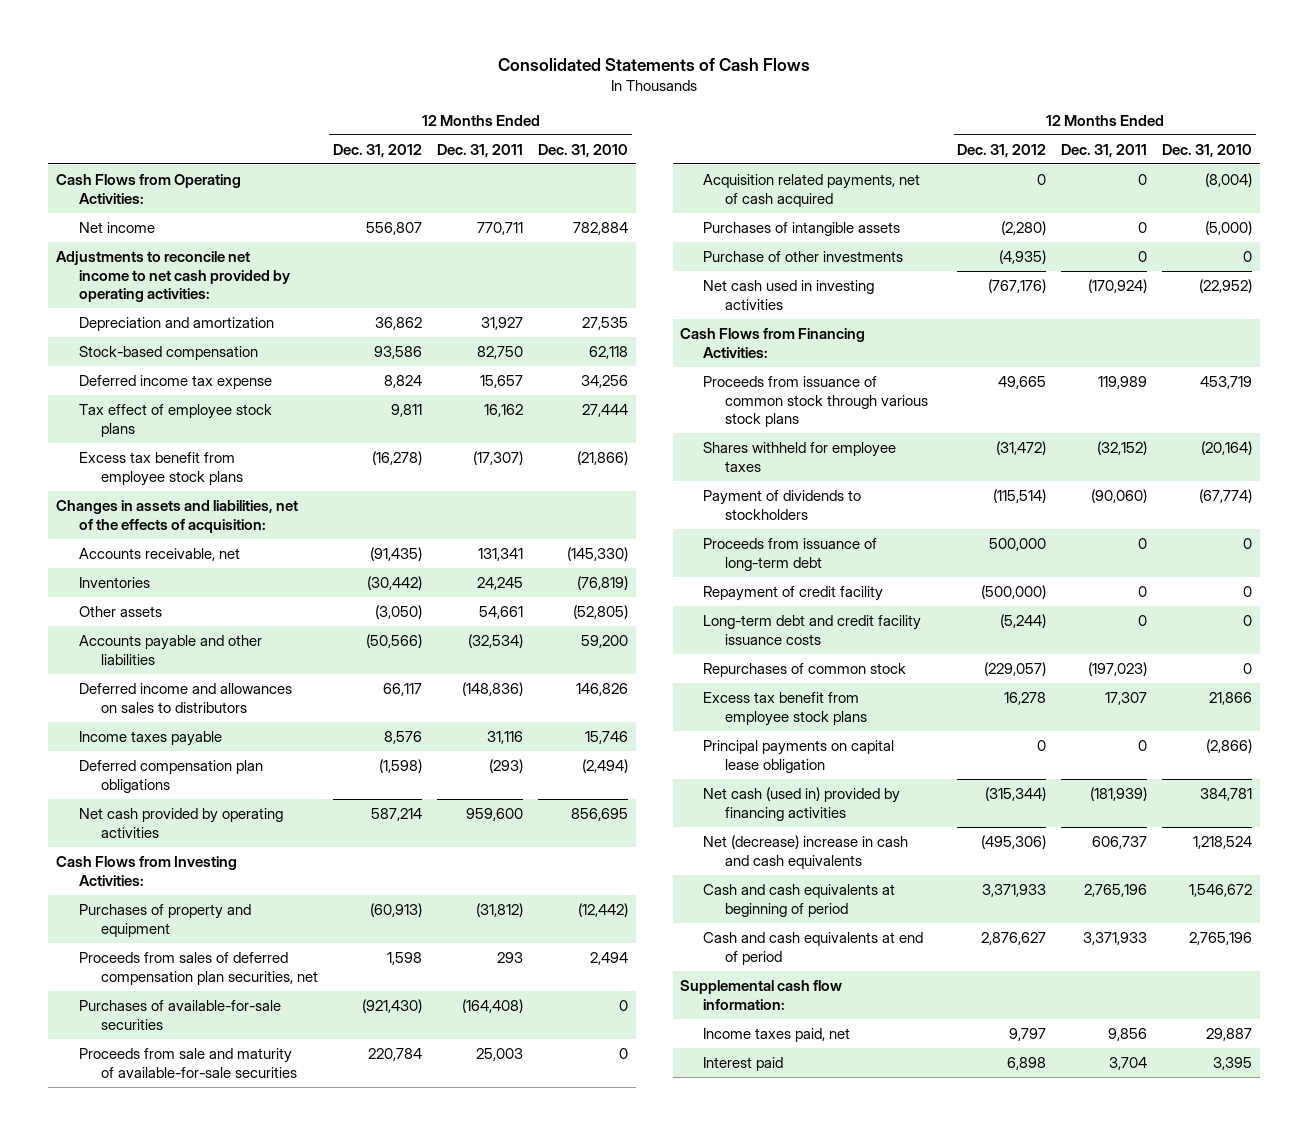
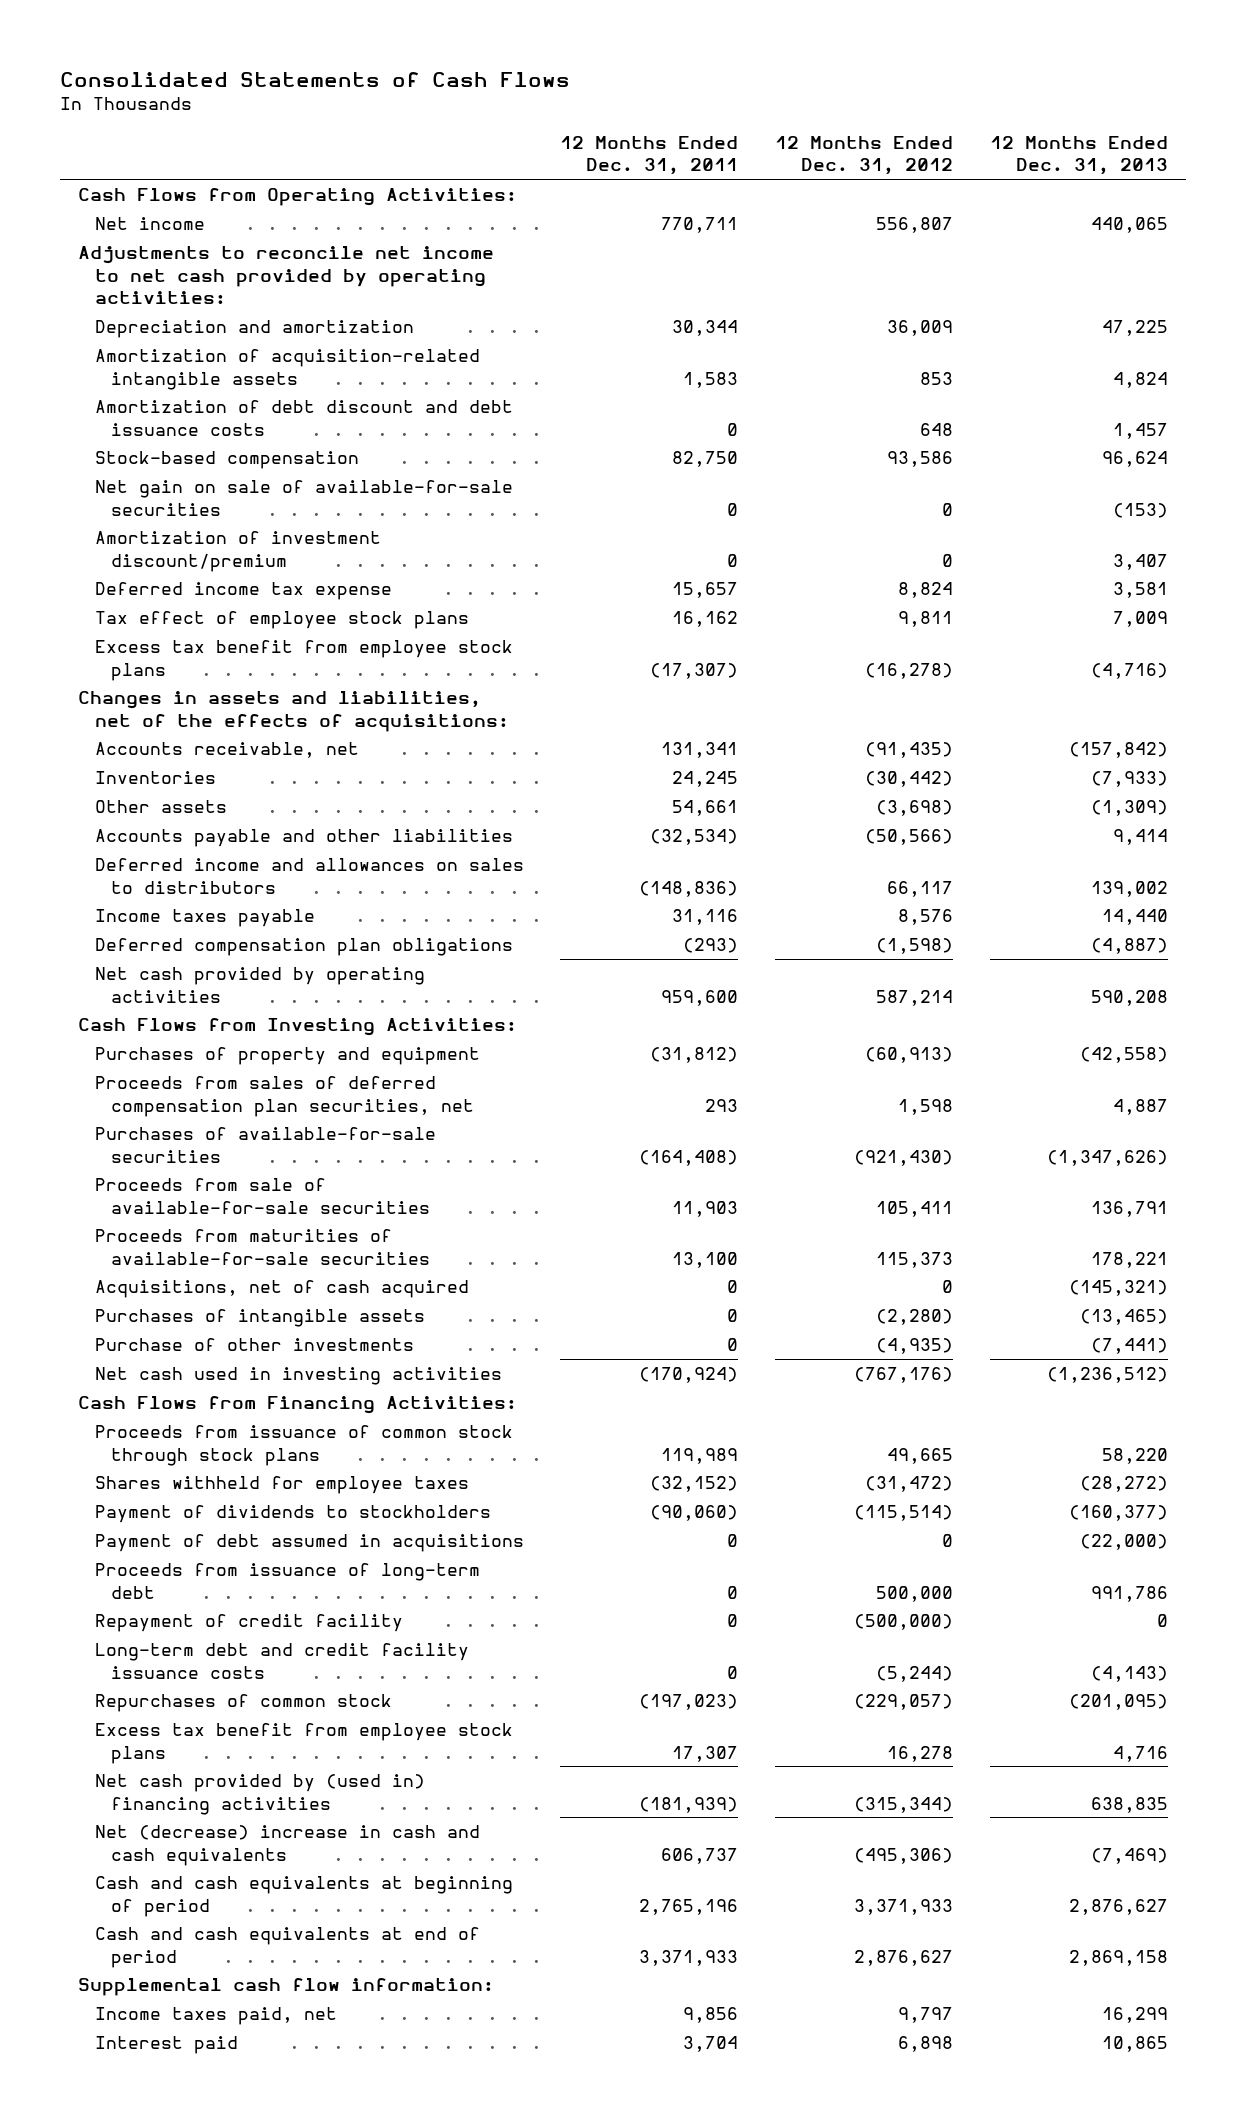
[538,143,629,157] Dec. 31, 2010 -> none
none -> [989,135,1168,176] 12 Months Ended Dec. 31, 2013
[375,316,423,330] 36,862 -> [886,320,953,337] 36,009
[481,316,524,330] 31,927 -> [672,320,739,337] 30,344
none -> [94,349,480,390] Amortization of acquisition-related intangible assets
none -> [94,400,513,436] Amortization of debt discount and debt issuance costs
none -> [94,480,513,516] Net gain on sale of available-for-sale securities
none -> [94,531,381,572] Amortization of investment discount/premium
[55,499,298,533] Changes in assets and liabilities, net of the effects of acquisition: -> [78,691,509,732] Changes in assets and liabilities, net of the effects of acquisitions:
[375,604,423,619] (3,050) -> [875,800,953,817] (3,698)
[78,1047,298,1078] Proceeds from sale and maturity of available-for-sale securities -> [94,1178,430,1214] Proceeds from sale of available-for-sale securities
[368,1047,423,1061] 220,784 -> [875,1200,953,1217] 105,411
[476,1047,524,1061] 25,003 -> [672,1200,739,1217] 11,903
none -> [94,1229,430,1265] Proceeds from maturities of available-for-sale securities
[702,173,920,207] Acquisition related payments, net of cash acquired -> [94,1280,469,1299] Acquisitions, net of cash acquired
[702,375,929,428] Proceeds from issuance of common stock through various stock plans -> [94,1425,513,1466] Proceeds from issuance of common stock through stock plans
none -> [94,1534,524,1553] Payment of debt assumed in acquisitions
[702,739,894,773] Principal payments on capital lease obligation -> none
[702,786,900,821] Net cash (used in) provided by financing activities -> [94,1774,425,1815] Net cash provided by (used in) financing activities

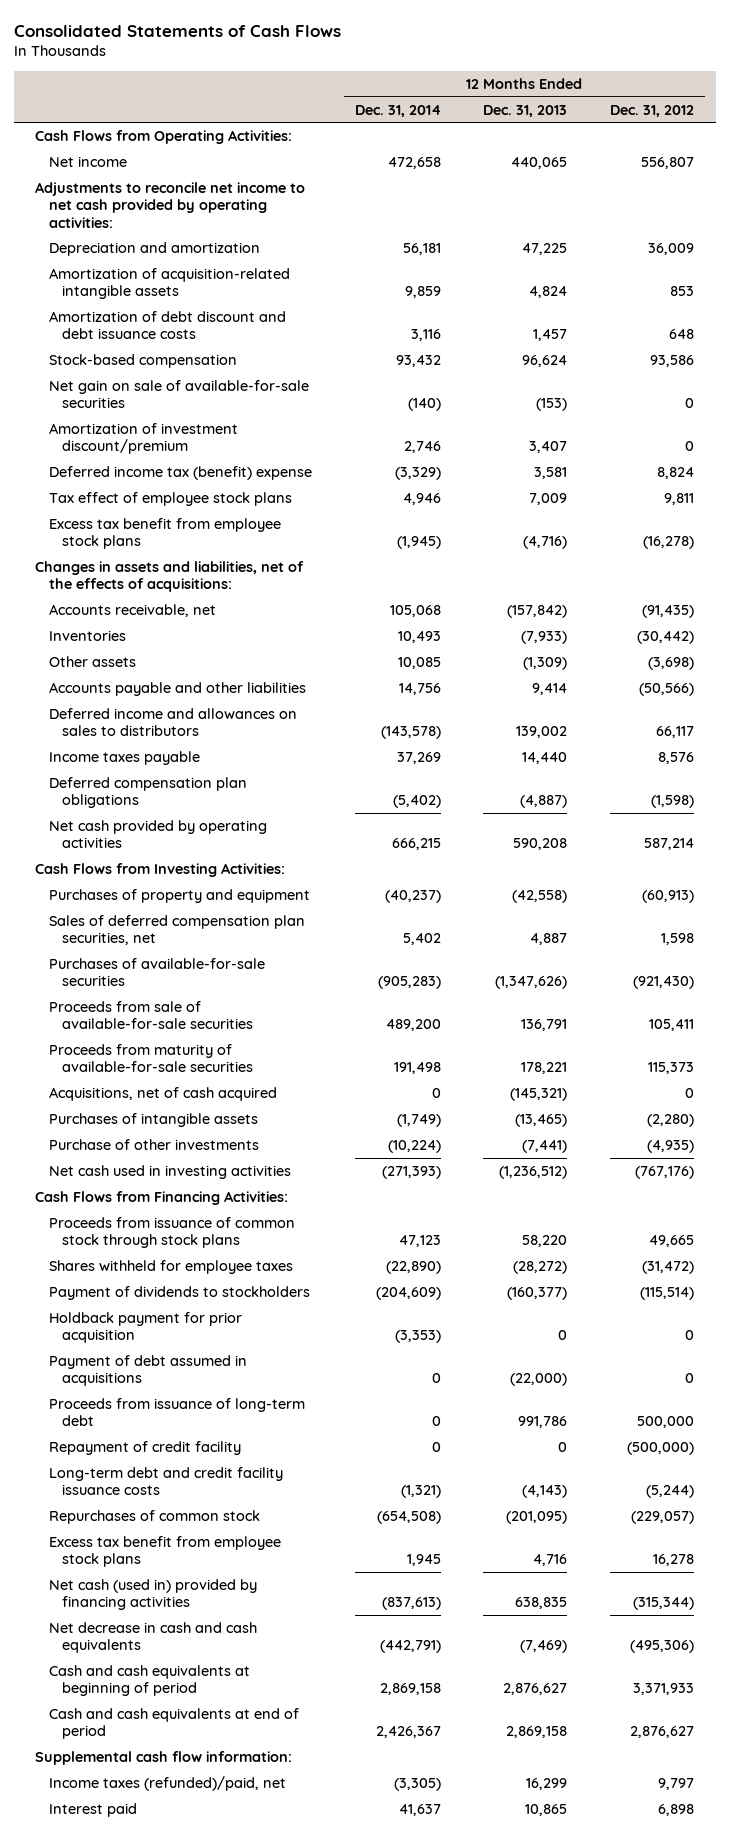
[560,135,739,176] 12 Months Ended Dec. 31, 2011 -> none
none -> [354,104,441,117] Dec. 31, 2014
[94,582,392,601] Deferred income tax expense -> [48,466,312,481] Deferred income tax (benefit) expense
[94,1076,474,1117] Proceeds from sales of deferred compensation plan securities, net -> [48,915,305,946] Sales of deferred compensation plan securities, net
[94,1229,430,1265] Proceeds from maturities of available-for-sale securities -> [48,1044,253,1073] Proceeds from maturity of available-for-sale securities
none -> [48,1312,242,1344] Holdback payment for prior acquisition
[94,1774,425,1815] Net cash provided by (used in) financing activities -> [48,1579,257,1611] Net cash (used in) provided by financing activities
[94,1825,480,1866] Net (decrease) increase in cash and cash equivalents -> [48,1622,257,1654] Net decrease in cash and cash equivalents
[94,2007,337,2026] Income taxes paid, net -> [48,1776,286,1792] Income taxes (refunded)/paid, net

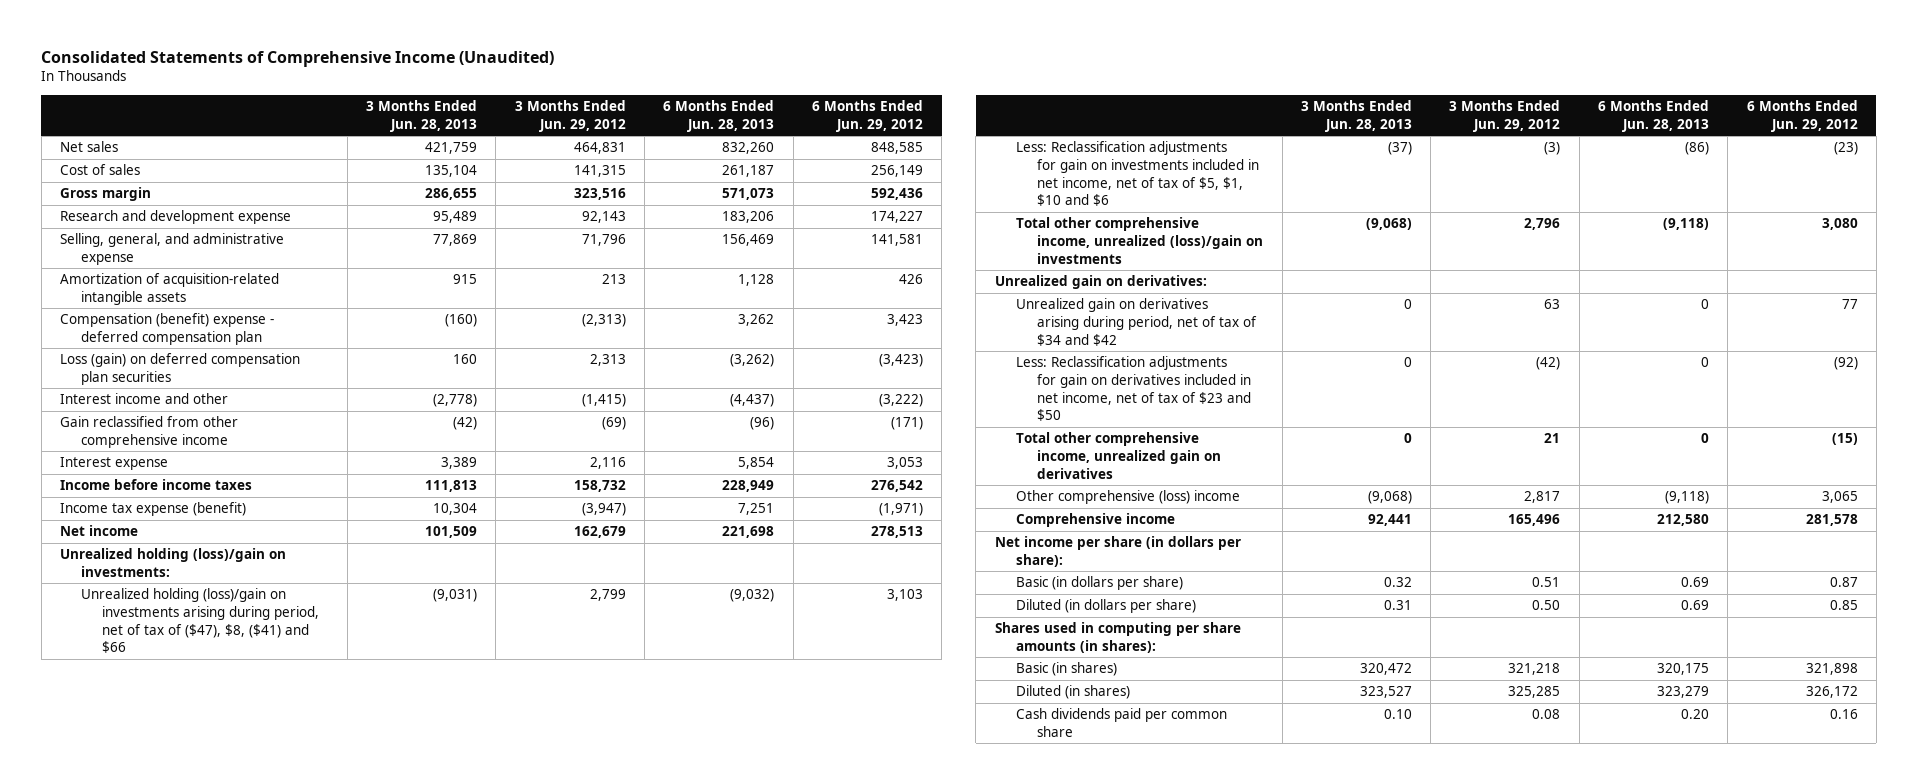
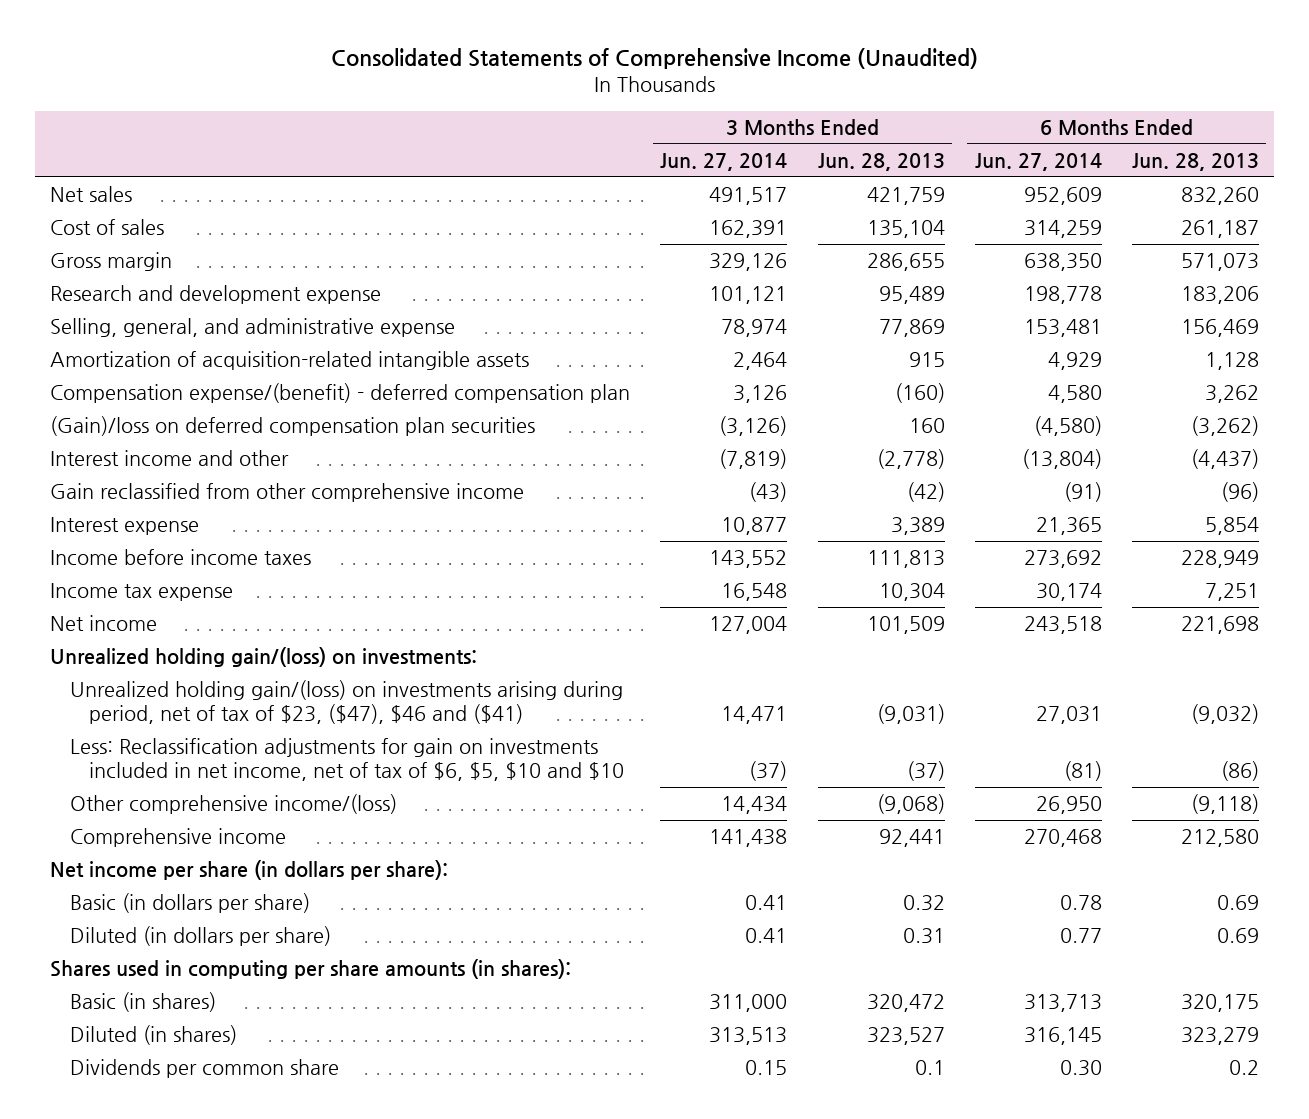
[514,100,626,132] 3 Months Ended Jun. 29, 2012 -> none
[811,100,923,132] 6 Months Ended Jun. 29, 2012 -> none
none -> [660,152,788,171] Jun. 27, 2014
none -> [974,152,1102,171] Jun. 27, 2014
[59,313,274,345] Compensation (benefit) expense - deferred compensation plan -> [50,383,631,404] Compensation expense/(benefit) - deferred compensation plan
[59,353,300,385] Loss (gain) on deferred compensation plan securities -> [50,416,536,437] (Gain)/loss on deferred compensation plan securities
[59,502,246,517] Income tax expense (benefit) -> [50,583,234,602] Income tax expense
[1015,217,1264,264] Total other comprehensive income, unrealized (loss)/gain on investments -> none
[994,275,1207,290] Unrealized gain on derivatives: -> none
[1015,298,1258,346] Unrealized gain on derivatives arising during period, net of tax of $34 and $42 -> none
[1015,356,1252,422] Less: Reclassification adjustments for gain on derivatives included in net income, net of tax of $23 and $50 -> none
[1015,432,1222,479] Total other comprehensive income, unrealized gain on derivatives -> none
[59,548,286,577] Unrealized holding (loss)/gain on investments: -> [50,647,478,668] Unrealized holding gain/(loss) on investments:
[81,588,320,654] Unrealized holding (loss)/gain on investments arising during period, net of tax of ($47), $8, ($41) and $66 -> [69,680,623,725] Unrealized holding gain/(loss) on investments arising during period, net of tax of $23, ($47), $46 and ($41)
[1015,141,1260,207] Less: Reclassification adjustments for gain on investments included in net income, net of tax of $5, $1, $10 and $6 -> [69,738,625,782] Less: Reclassification adjustments for gain on investments included in net income, net of tax of $6, $5, $10 and $10
[1015,490,1240,505] Other comprehensive (loss) income -> [69,794,397,815] Other comprehensive income/(loss)
[1015,708,1227,737] Cash dividends paid per common share -> [69,1059,339,1079] Dividends per common share
[1383,709,1412,720] 0.10 -> [914,1060,945,1076] 0.1
[1680,709,1709,720] 0.20 -> [1228,1060,1259,1076] 0.2

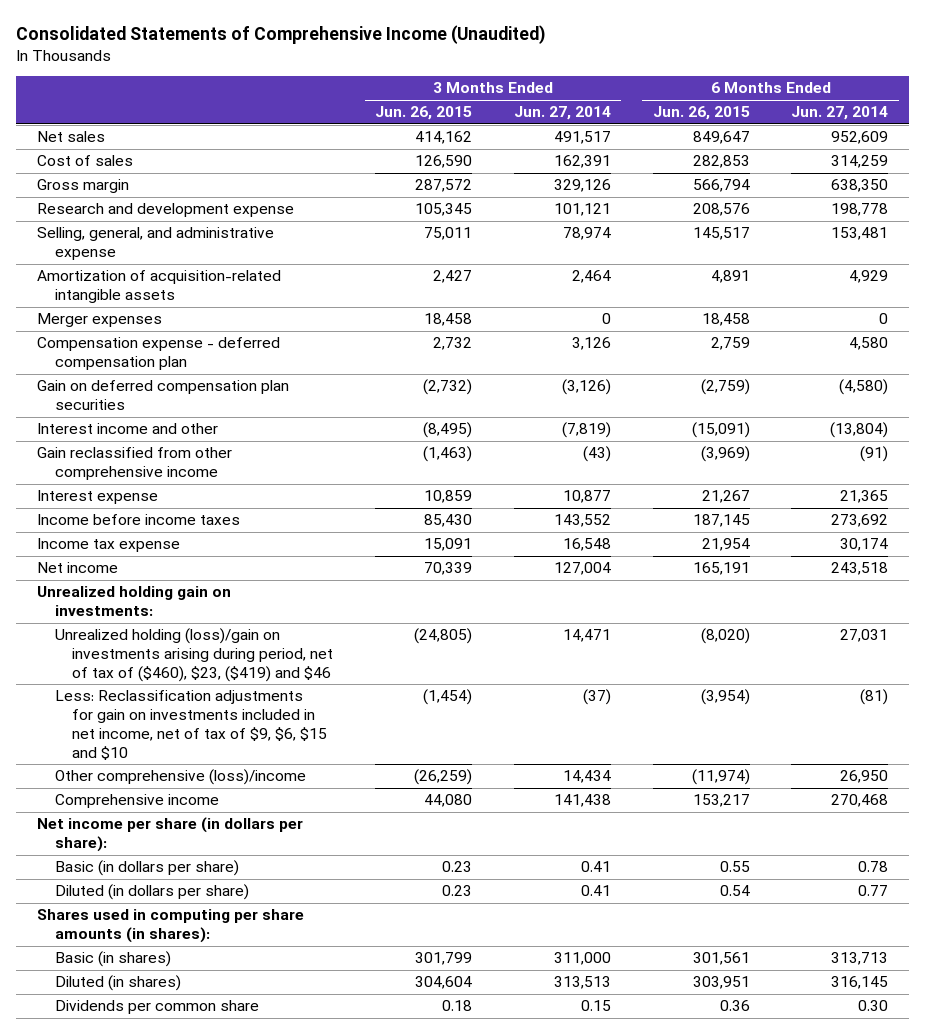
[817,152,945,171] Jun. 28, 2013 -> none
[1131,152,1259,171] Jun. 28, 2013 -> none
none -> [375,106,473,121] Jun. 26, 2015
none -> [652,106,750,121] Jun. 26, 2015
none -> [36,313,162,328] Merger expenses
[50,383,631,404] Compensation expense/(benefit) - deferred compensation plan -> [36,337,280,371] Compensation expense - deferred compensation plan
[50,416,536,437] (Gain)/loss on deferred compensation plan securities -> [36,380,289,411] Gain on deferred compensation plan securities
[50,647,478,668] Unrealized holding gain/(loss) on investments: -> [36,586,231,617] Unrealized holding gain on investments:
[69,680,623,725] Unrealized holding gain/(loss) on investments arising during period, net of tax of $23, ($47), $46 and ($41) -> [54,628,334,682] Unrealized holding (loss)/gain on investments arising during period, net of tax of ($460), $23, ($419) and $46
[69,738,625,782] Less: Reclassification adjustments for gain on investments included in net income, net of tax of $6, $5, $10 and $10 -> [54,690,328,760] Less: Reclassification adjustments for gain on investments included in net income, net of tax of $9, $6, $15 and $10
[69,794,397,815] Other comprehensive income/(loss) -> [54,769,306,786] Other comprehensive (loss)/income

